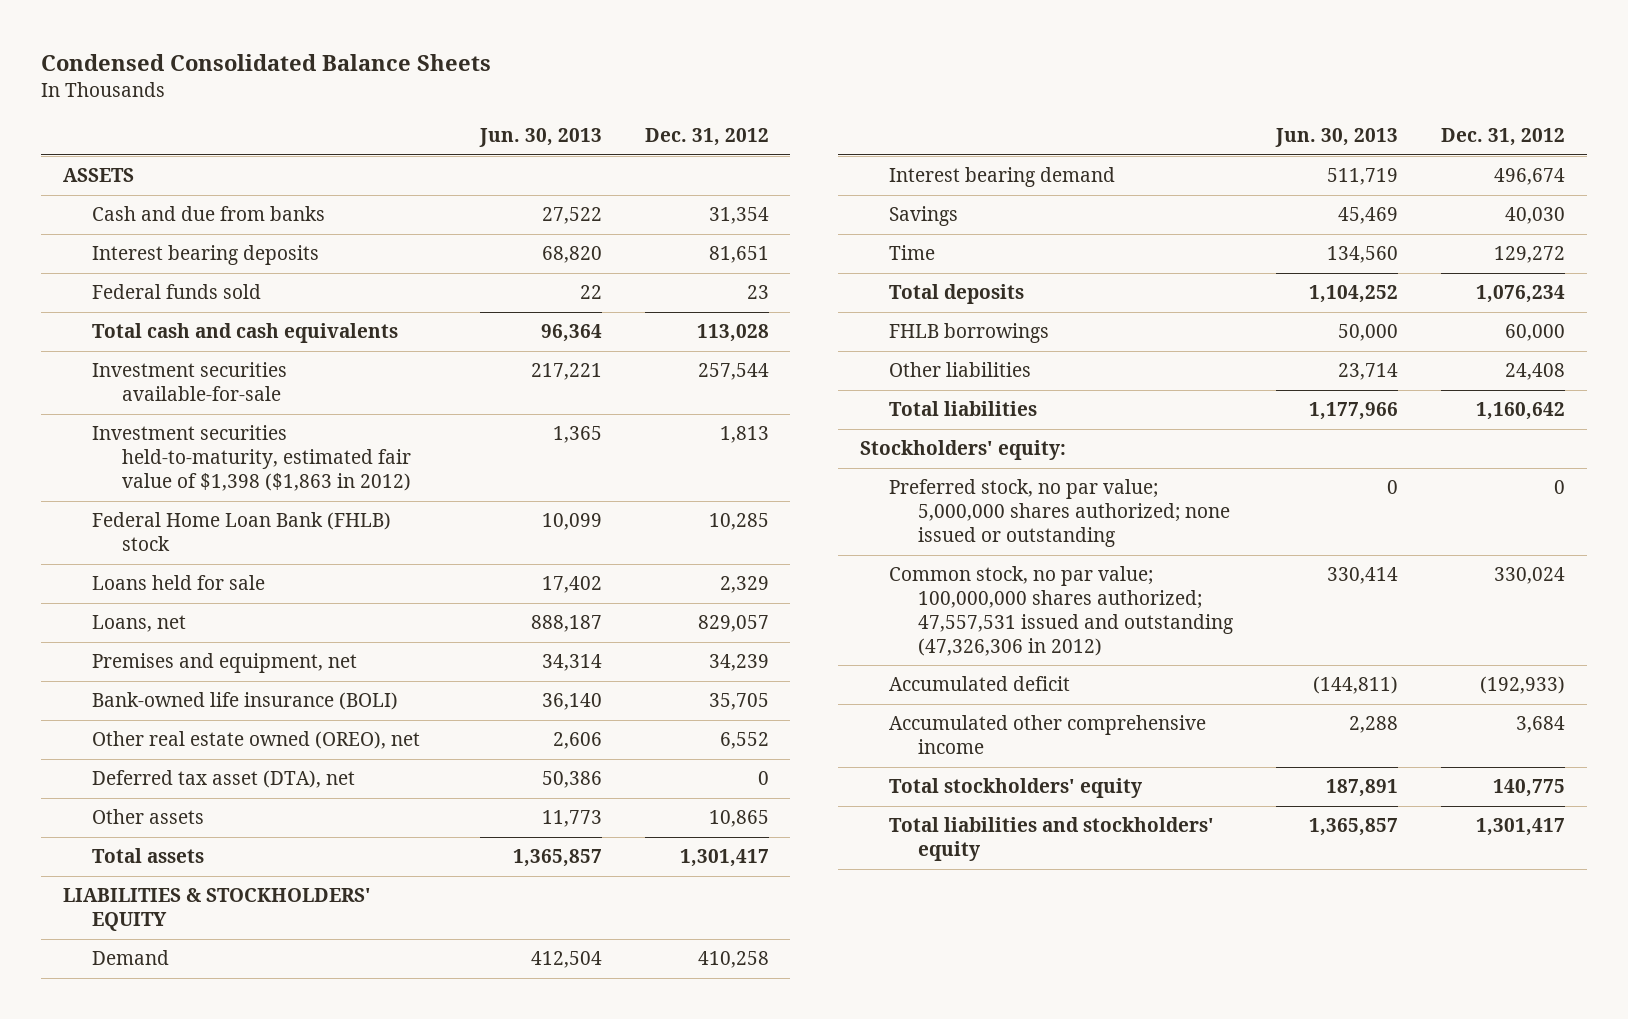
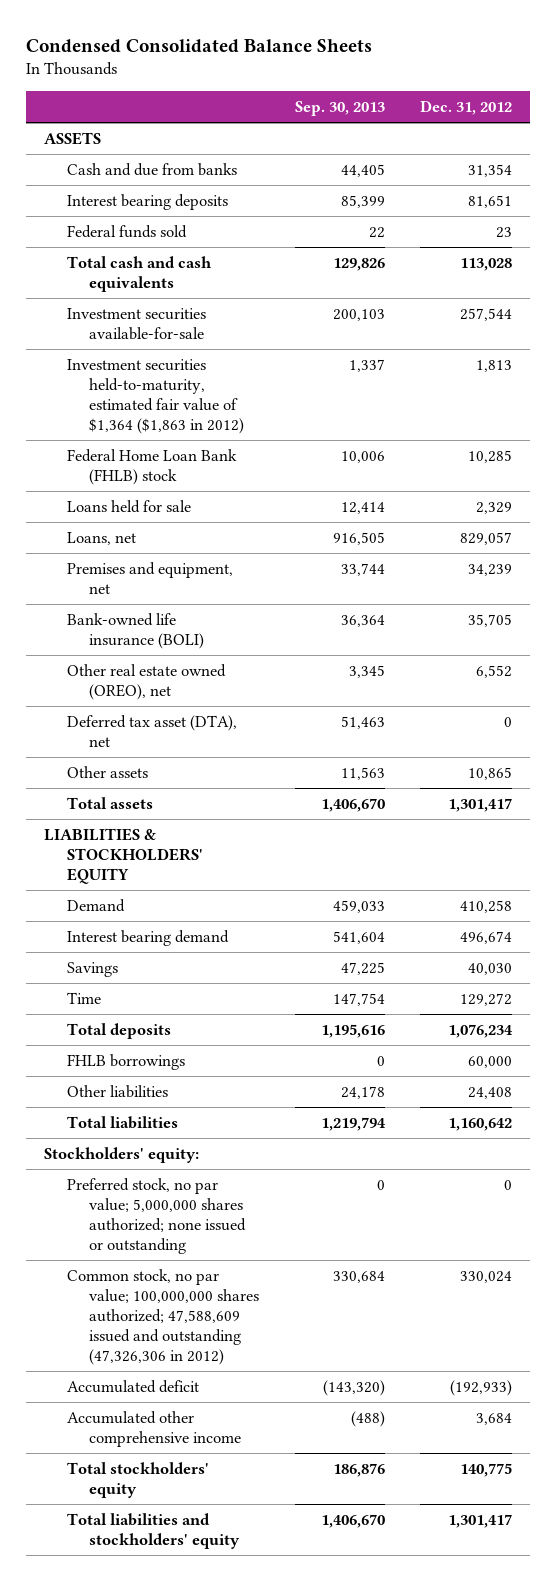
[478,128,602,148] Jun. 30, 2013 -> none
none -> [294,100,385,116] Sep. 30, 2013
[92,425,411,492] Investment securities held-to-maturity, estimated fair value of $1,398 ($1,863 in 2012) -> [66,359,244,434] Investment securities held-to-maturity, estimated fair value of $1,364 ($1,863 in 2012)
[888,566,1234,656] Common stock, no par value; 100,000,000 shares authorized; 47,557,531 issued and outstanding (47,326,306 in 2012) -> [66,1269,259,1365] Common stock, no par value; 100,000,000 shares authorized; 47,588,609 issued and outstanding (47,326,306 in 2012)

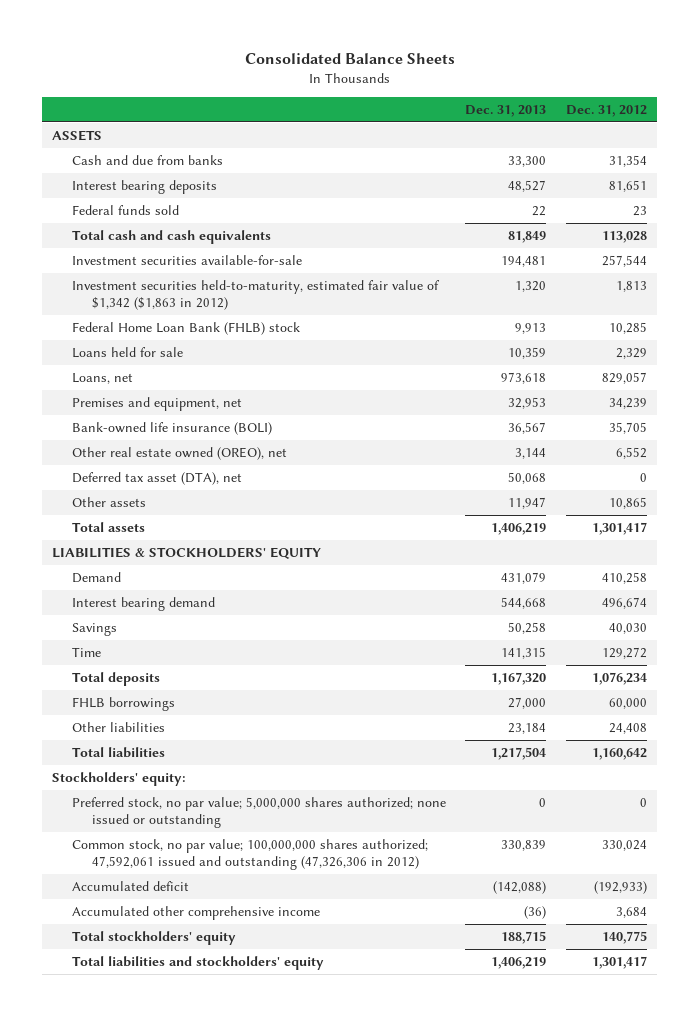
[26,39,373,54] Condensed Consolidated Balance Sheets -> [244,52,455,64] Consolidated Balance Sheets
[294,100,385,116] Sep. 30, 2013 -> none
none -> [465,104,547,117] Dec. 31, 2013
[66,359,244,434] Investment securities held-to-maturity, estimated fair value of $1,364 ($1,863 in 2012) -> [71,279,440,311] Investment securities held-to-maturity, estimated fair value of $1,342 ($1,863 in 2012)
[66,1269,259,1365] Common stock, no par value; 100,000,000 shares authorized; 47,588,609 issued and outstanding (47,326,306 in 2012) -> [71,838,428,871] Common stock, no par value; 100,000,000 shares authorized; 47,592,061 issued and outstanding (47,326,306 in 2012)

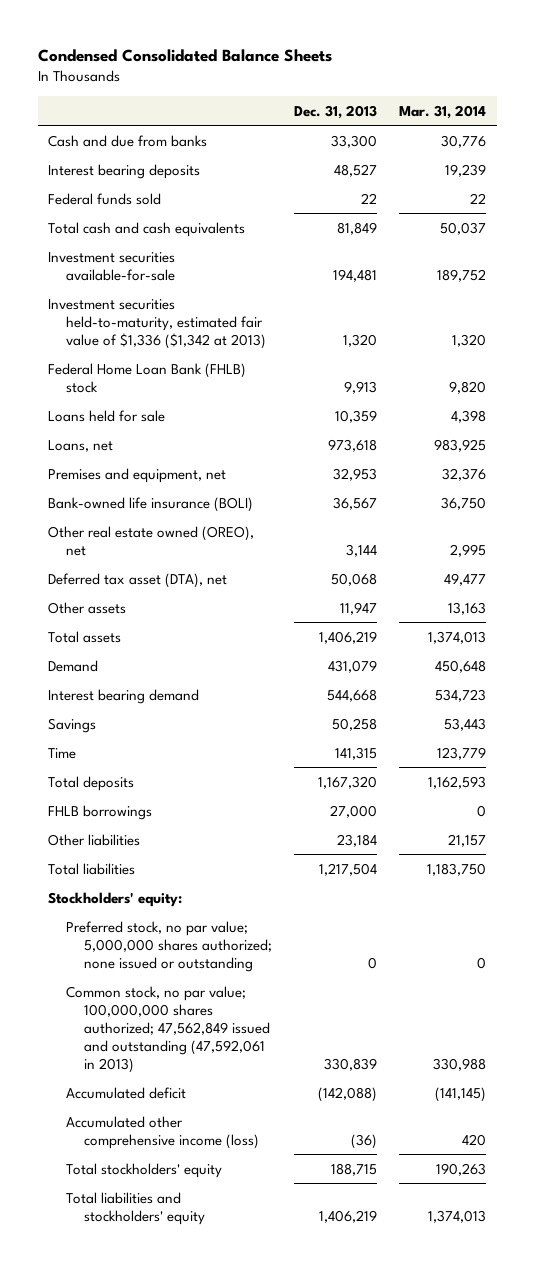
[244,52,455,64] Consolidated Balance Sheets -> [37,48,332,62] Condensed Consolidated Balance Sheets
[566,104,648,117] Dec. 31, 2012 -> none
none -> [398,104,486,119] Mar. 31, 2014
[51,129,102,141] ASSETS -> none
[71,279,440,311] Investment securities held-to-maturity, estimated fair value of $1,342 ($1,863 in 2012) -> [48,298,267,349] Investment securities held-to-maturity, estimated fair value of $1,336 ($1,342 at 2013)
[51,546,321,559] LIABILITIES & STOCKHOLDERS' EQUITY -> none
[71,838,428,871] Common stock, no par value; 100,000,000 shares authorized; 47,592,061 issued and outstanding (47,326,306 in 2012) -> [66,985,271,1073] Common stock, no par value; 100,000,000 shares authorized; 47,562,849 issued and outstanding (47,592,061 in 2013)
[71,905,320,920] Accumulated other comprehensive income -> [66,1115,260,1149] Accumulated other comprehensive income (loss)

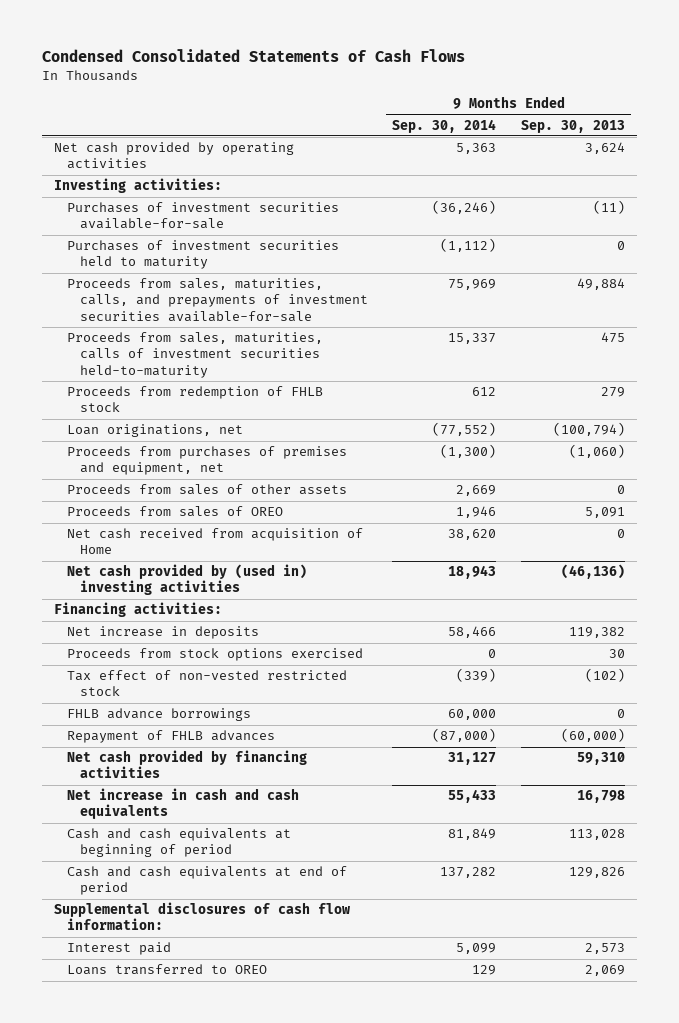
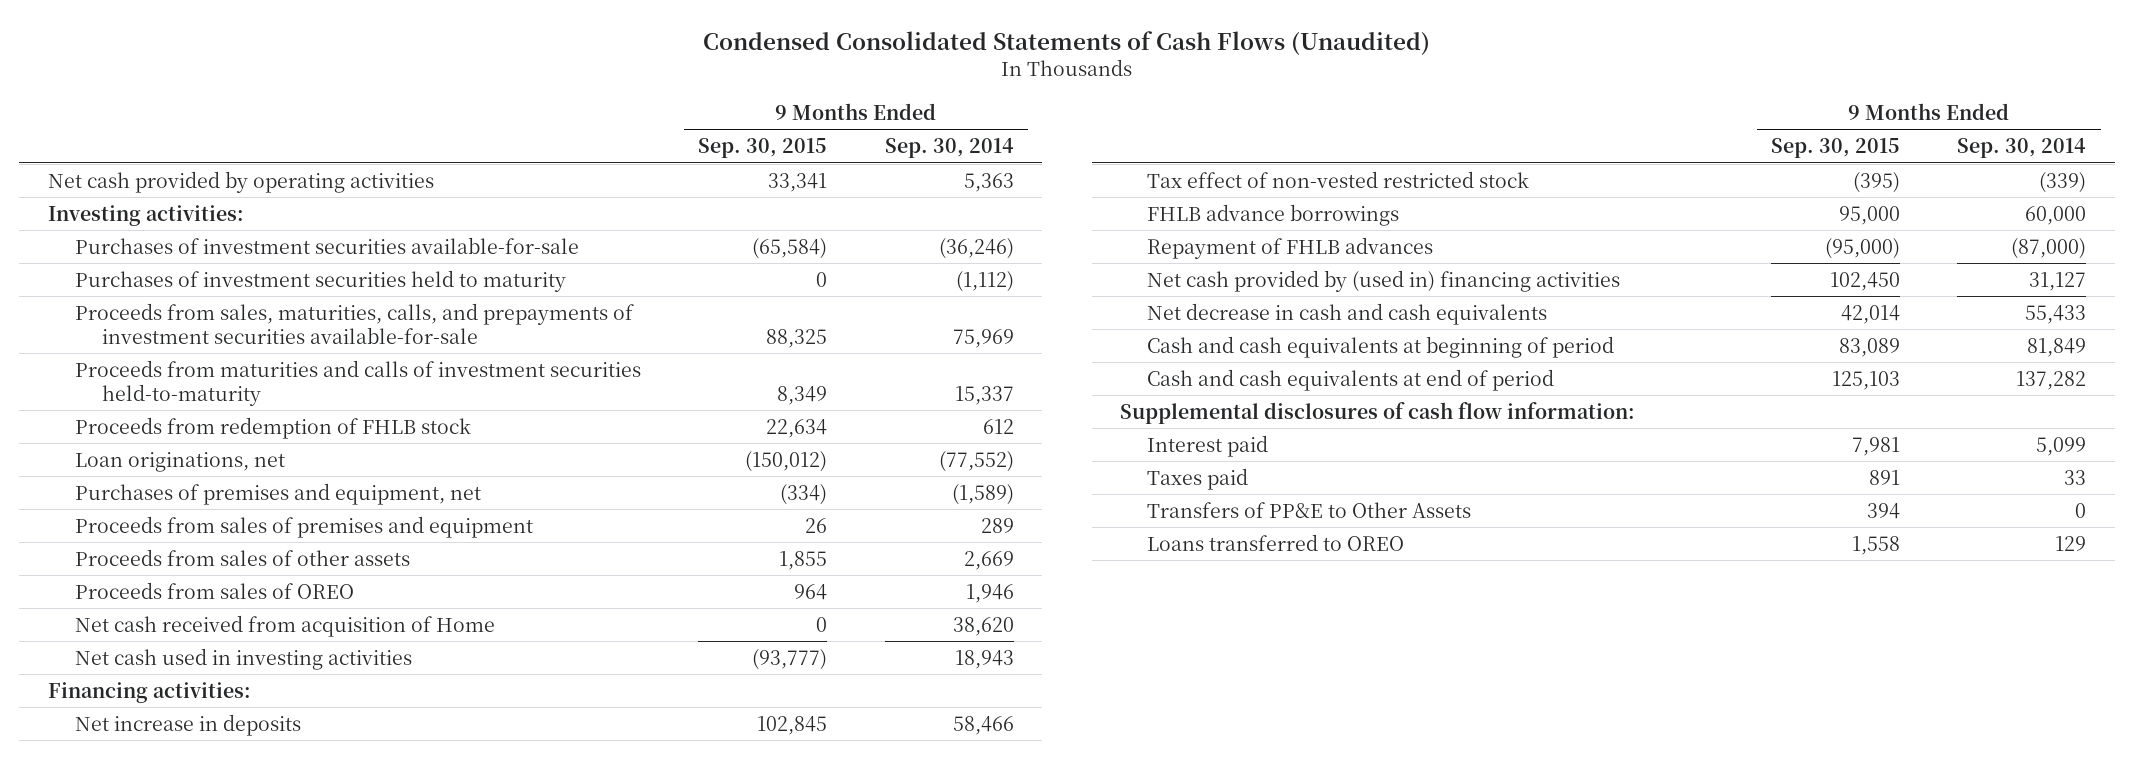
[42,49,466,63] Condensed Consolidated Statements of Cash Flows -> [703,30,1431,55] Condensed Consolidated Statements of Cash Flows (Unaudited)
[520,119,625,133] Sep. 30, 2013 -> none
none -> [698,138,828,159] Sep. 30, 2015
[67,332,324,378] Proceeds from sales, maturities, calls of investment securities held-to-maturity -> [74,359,641,406] Proceeds from maturities and calls of investment securities held-to-maturity
[67,446,348,476] Proceeds from purchases of premises and equipment, net -> [74,482,481,505] Purchases of premises and equipment, net
[440,444,497,459] (1,300) -> [951,483,1014,505] (1,589)
none -> [74,515,533,538] Proceeds from sales of premises and equipment
[67,564,308,596] Net cash provided by (used in) investing activities -> [74,647,412,670] Net cash used in investing activities
[67,648,364,662] Proceeds from stock options exercised -> none
[67,750,308,779] Net cash provided by financing activities -> [1147,269,1621,292] Net cash provided by (used in) financing activities
[67,788,300,820] Net increase in cash and cash equivalents -> [1147,302,1548,325] Net decrease in cash and cash equivalents
none -> [1147,467,1249,490] Taxes paid
none -> [1147,501,1472,518] Transfers of PP&E to Other Assets

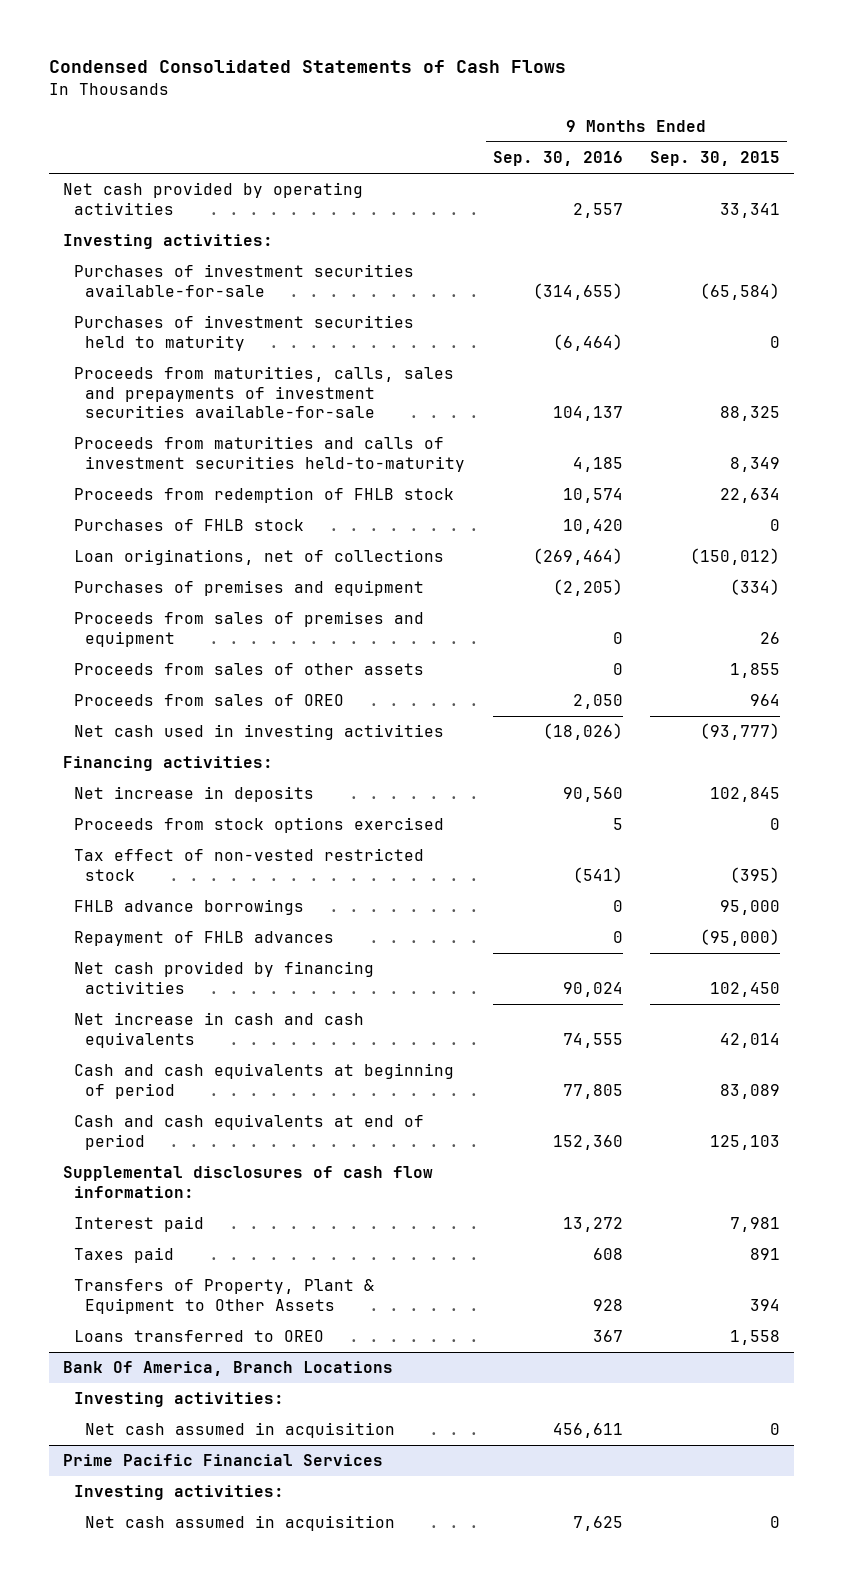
[703,30,1431,55] Condensed Consolidated Statements of Cash Flows (Unaudited) -> [49,60,567,74] Condensed Consolidated Statements of Cash Flows
[884,138,1014,159] Sep. 30, 2014 -> none
none -> [492,151,623,167] Sep. 30, 2016
[74,302,634,344] Proceeds from sales, maturities, calls, and prepayments of investment securities available-for-sale -> [73,366,454,418] Proceeds from maturities, calls, sales and prepayments of investment securities available-for-sale
none -> [73,519,304,532] Purchases of FHLB stock
[74,451,285,472] Loan originations, net -> [73,549,444,566] Loan originations, net of collections
[74,482,481,505] Purchases of premises and equipment, net -> [73,580,424,597] Purchases of premises and equipment
[74,614,495,637] Net cash received from acquisition of Home -> none
none -> [73,817,444,834] Proceeds from stock options exercised
[1147,269,1621,292] Net cash provided by (used in) financing activities -> [73,961,374,994] Net cash provided by financing activities
[1147,302,1548,325] Net decrease in cash and cash equivalents -> [73,1012,364,1048] Net increase in cash and cash equivalents
[1147,501,1472,518] Transfers of PP&E to Other Assets -> [73,1279,374,1314] Transfers of Property, Plant & Equipment to Other Assets
none -> [62,1361,393,1377] Bank Of America, Branch Locations
none -> [73,1392,284,1408] Investing activities:
none -> [84,1422,395,1439] Net cash assumed in acquisition
none -> [62,1454,383,1467] Prime Pacific Financial Services
none -> [73,1485,284,1501] Investing activities:
none -> [84,1515,395,1532] Net cash assumed in acquisition

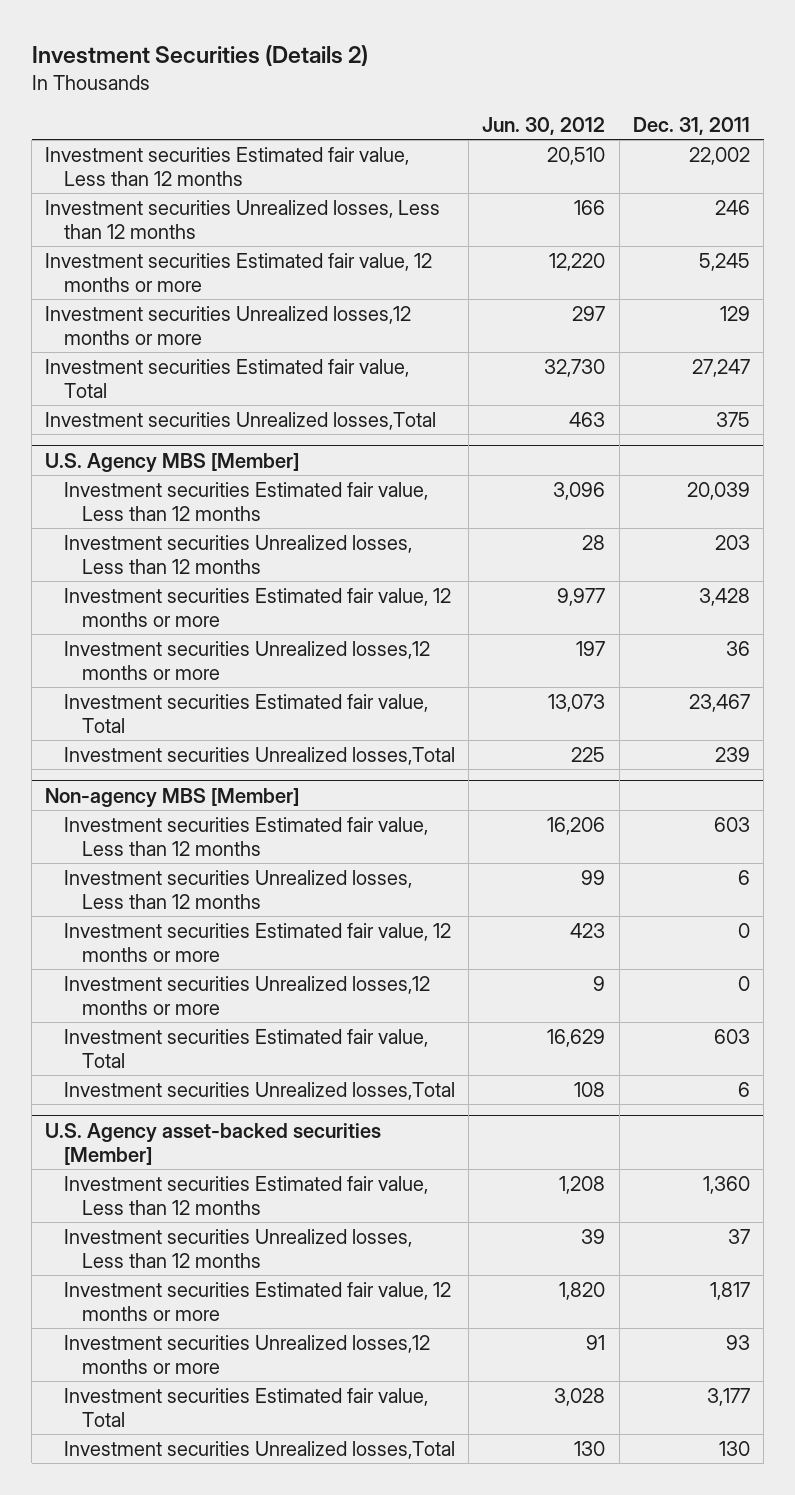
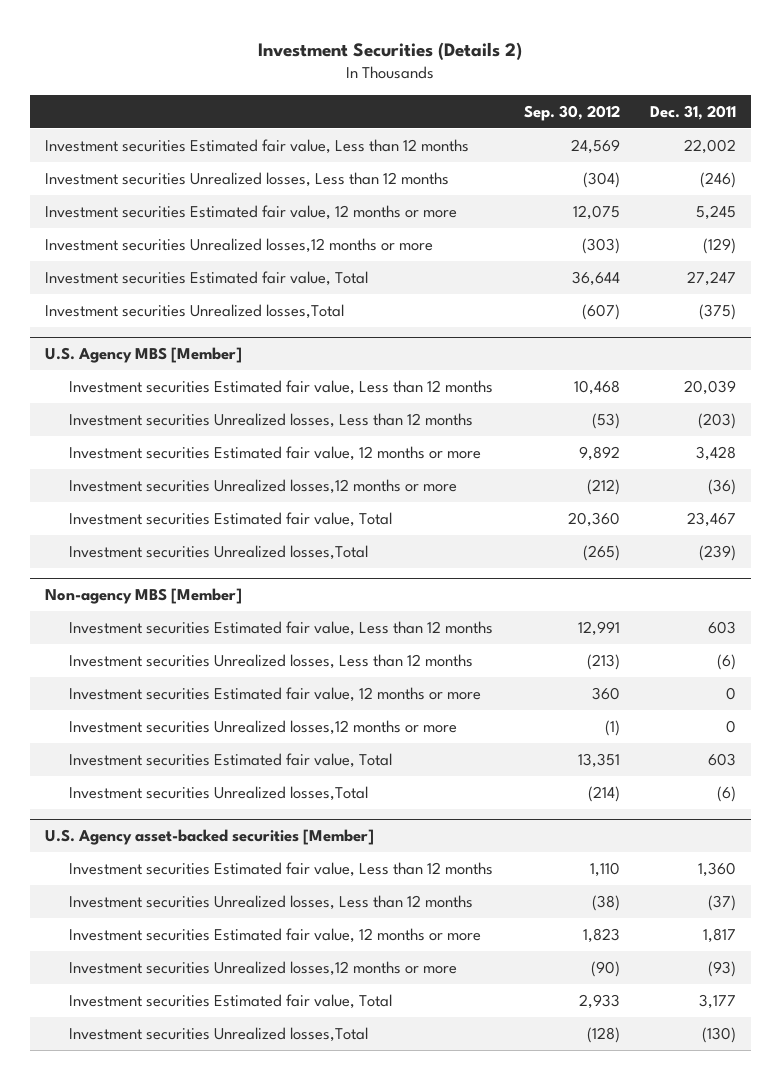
[482,117,606,136] Jun. 30, 2012 -> none
none -> [523,105,620,122] Sep. 30, 2012
[715,199,751,215] 246 -> [699,171,736,188] (246)
[720,305,751,321] 129 -> [702,237,736,254] (129)
[716,411,751,427] 375 -> [698,303,736,320] (375)
[715,534,751,550] 203 -> [697,412,736,429] (203)
[726,640,751,656] 36 -> [707,478,736,495] (36)
[715,746,751,762] 239 -> [698,544,736,561] (239)
[738,869,751,885] 6 -> [716,653,736,670] (6)
[738,1081,751,1097] 6 -> [716,785,736,802] (6)
[728,1228,751,1244] 37 -> [707,894,736,911] (37)
[726,1334,751,1350] 93 -> [707,960,736,977] (93)
[719,1440,751,1456] 130 -> [701,1026,736,1043] (130)

